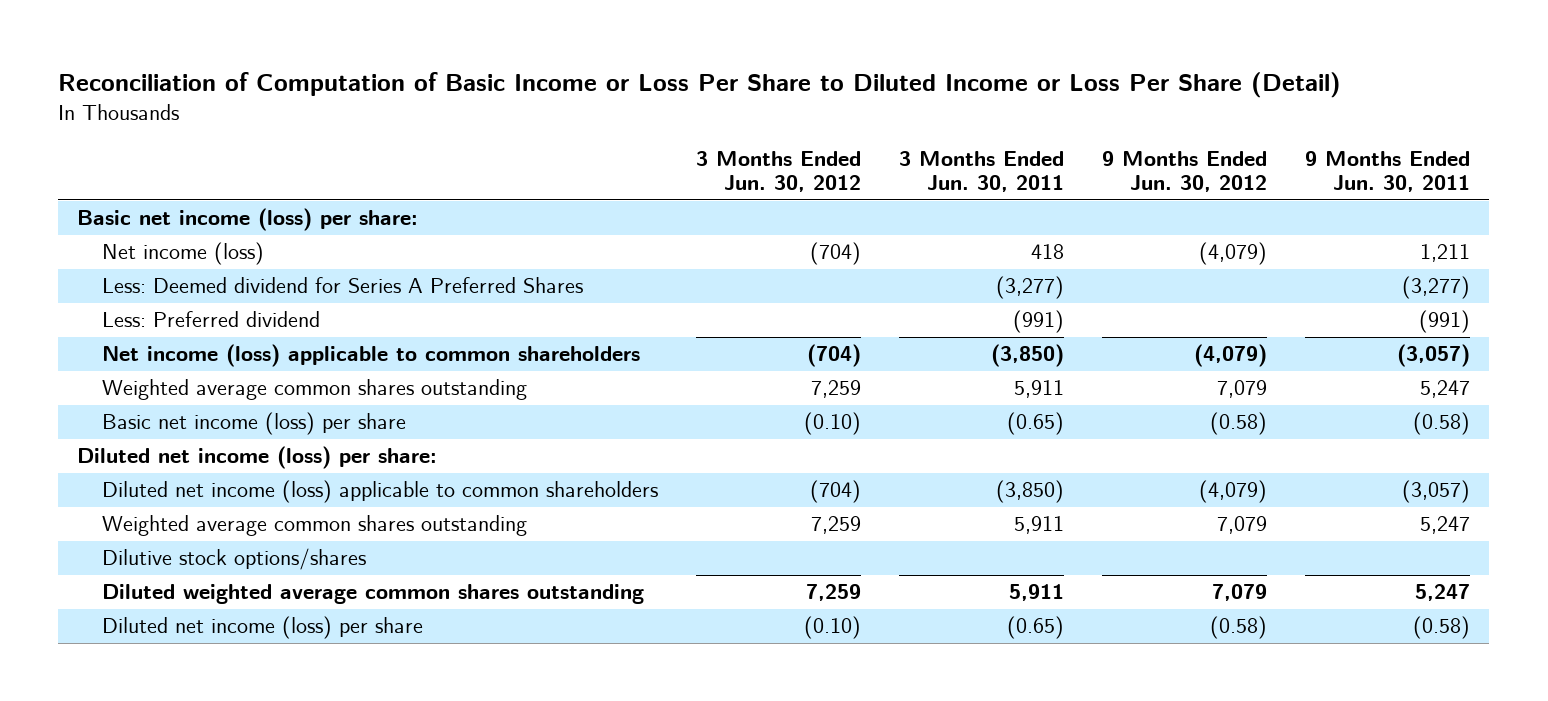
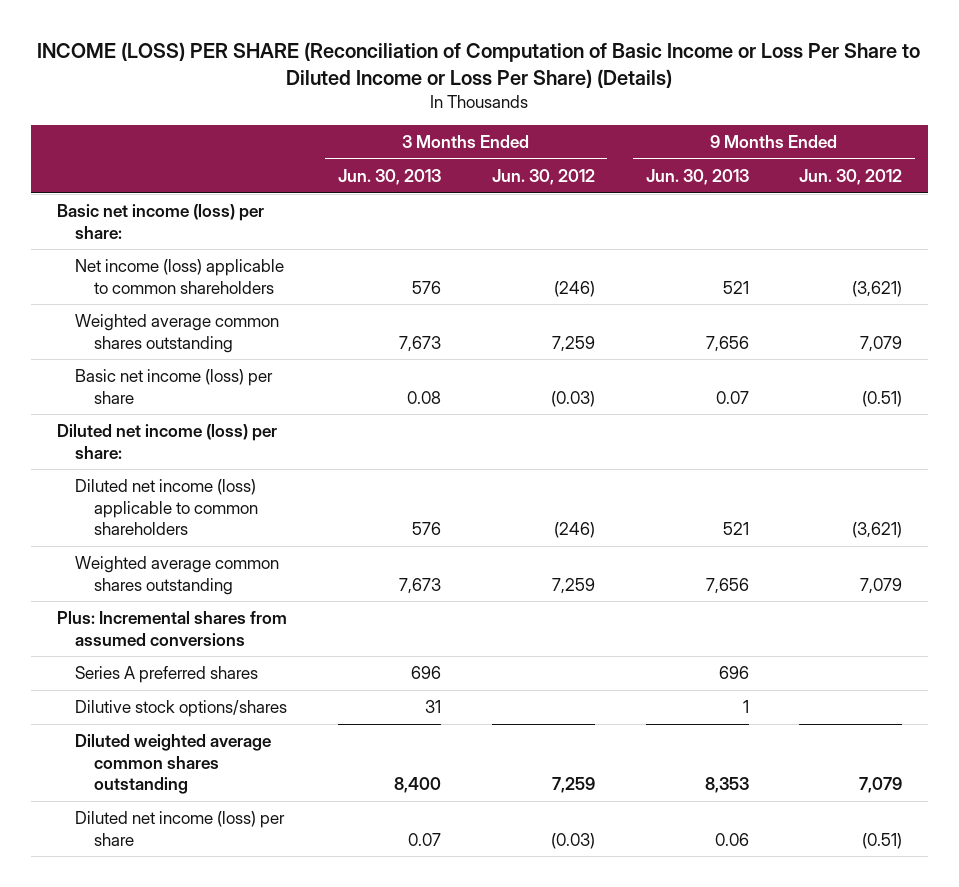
[58,72,1342,99] Reconciliation of Computation of Basic Income or Loss Per Share to Diluted Income or Loss Per Share (Detail) -> [37,42,921,88] INCOME (LOSS) PER SHARE (Reconciliation of Computation of Basic Income or Loss Per Share to Diluted Income or Loss Per Share) (Details)
[899,150,1065,193] 3 Months Ended Jun. 30, 2011 -> none
[1305,150,1471,193] 9 Months Ended Jun. 30, 2011 -> none
none -> [338,169,442,186] Jun. 30, 2013
none -> [645,169,749,186] Jun. 30, 2013
[101,242,264,266] Net income (loss) -> none
[101,277,583,294] Less: Deemed dividend for Series A Preferred Shares -> none
[101,311,320,328] Less: Preferred dividend -> none
[807,344,862,368] (704) -> [553,280,595,297] (246)
[1194,344,1268,368] (4,079) -> [852,280,903,297] (3,621)
[804,412,862,436] (0.10) -> [550,390,595,407] (0.03)
[1210,412,1268,436] (0.58) -> [862,390,903,407] (0.51)
[810,480,862,504] (704) -> [553,522,595,539] (246)
[1199,480,1268,504] (4,079) -> [852,522,903,539] (3,621)
none -> [56,611,287,646] Plus: Incremental shares from assumed conversions
none -> [75,666,259,684] Series A preferred shares
[804,616,862,640] (0.10) -> [550,832,595,849] (0.03)
[1210,616,1268,640] (0.58) -> [862,832,903,849] (0.51)

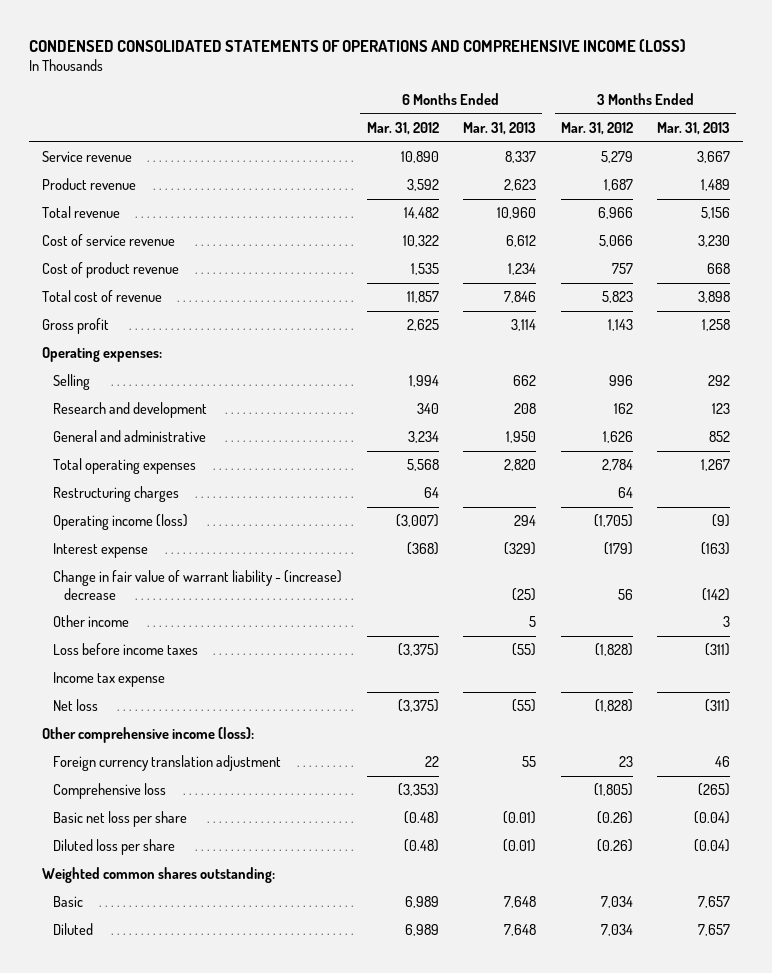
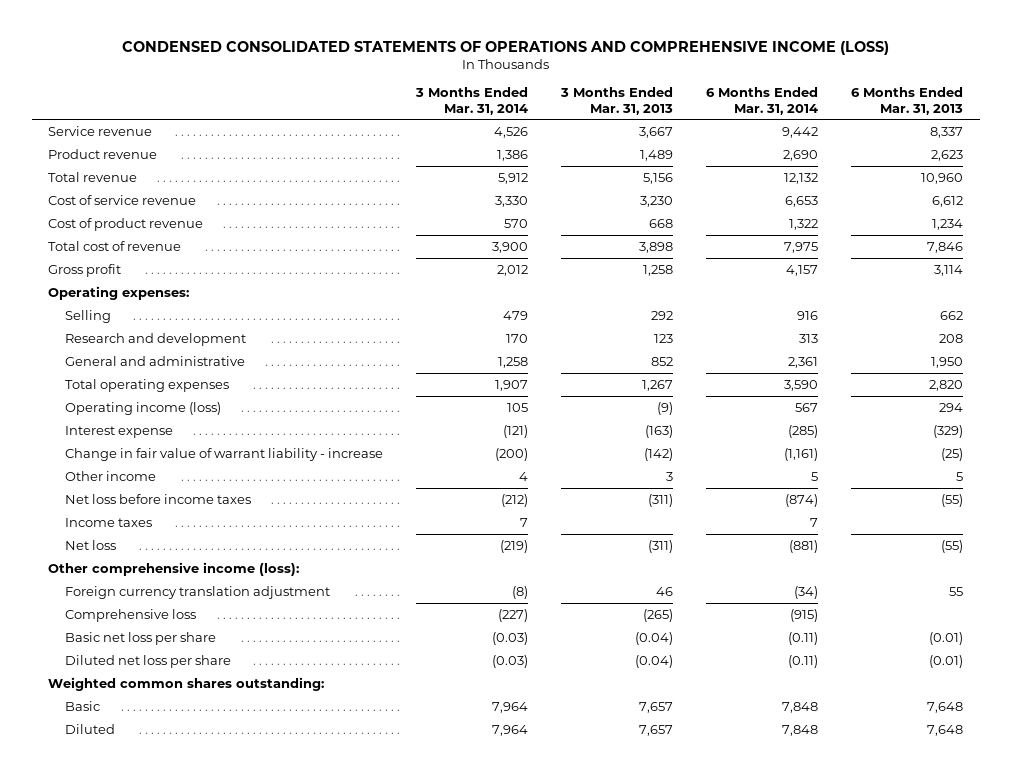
[366,121,439,135] Mar. 31, 2012 -> none
[560,121,633,135] Mar. 31, 2012 -> none
none -> [415,87,529,115] 3 Months Ended Mar. 31, 2014
none -> [706,87,819,115] 6 Months Ended Mar. 31, 2014
[52,486,179,503] Restructuring charges -> none
[52,570,342,600] Change in fair value of warrant liability - (increase) decrease -> [65,447,384,461] Change in fair value of warrant liability - increase
[52,643,198,656] Loss before income taxes -> [65,493,252,504] Net loss before income taxes
[52,672,165,688] Income tax expense -> [65,517,153,527] Income taxes
[52,839,175,856] Diluted loss per share -> [65,654,232,668] Diluted net loss per share

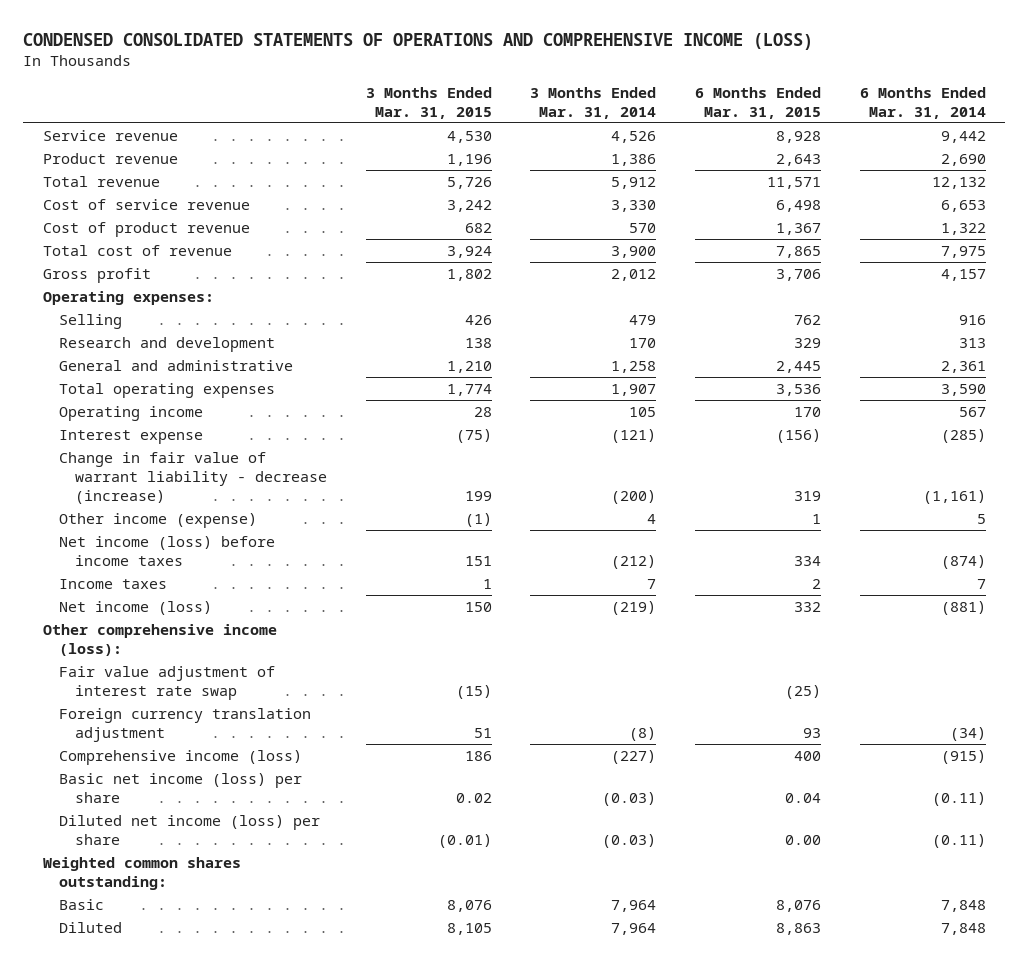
[560,87,674,115] 3 Months Ended Mar. 31, 2013 -> none
[851,87,964,115] 6 Months Ended Mar. 31, 2013 -> none
none -> [365,86,492,119] 3 Months Ended Mar. 31, 2015
none -> [695,86,822,119] 6 Months Ended Mar. 31, 2015
[65,401,222,415] Operating income (loss) -> [58,405,203,421] Operating income
[65,447,384,461] Change in fair value of warrant liability - increase -> [58,451,327,504] Change in fair value of warrant liability - decrease (increase)
[65,470,157,481] Other income -> [58,512,257,528] Other income (expense)
[65,493,252,504] Net loss before income taxes -> [58,535,275,566] Net income (loss) before income taxes
[65,539,117,550] Net loss -> [58,600,212,615] Net income (loss)
none -> [58,665,275,700] Fair value adjustment of interest rate swap
[65,608,197,622] Comprehensive loss -> [58,749,302,765] Comprehensive income (loss)
[65,631,217,645] Basic net loss per share -> [58,772,302,803] Basic net income (loss) per share
[65,654,232,668] Diluted net loss per share -> [58,814,320,845] Diluted net income (loss) per share

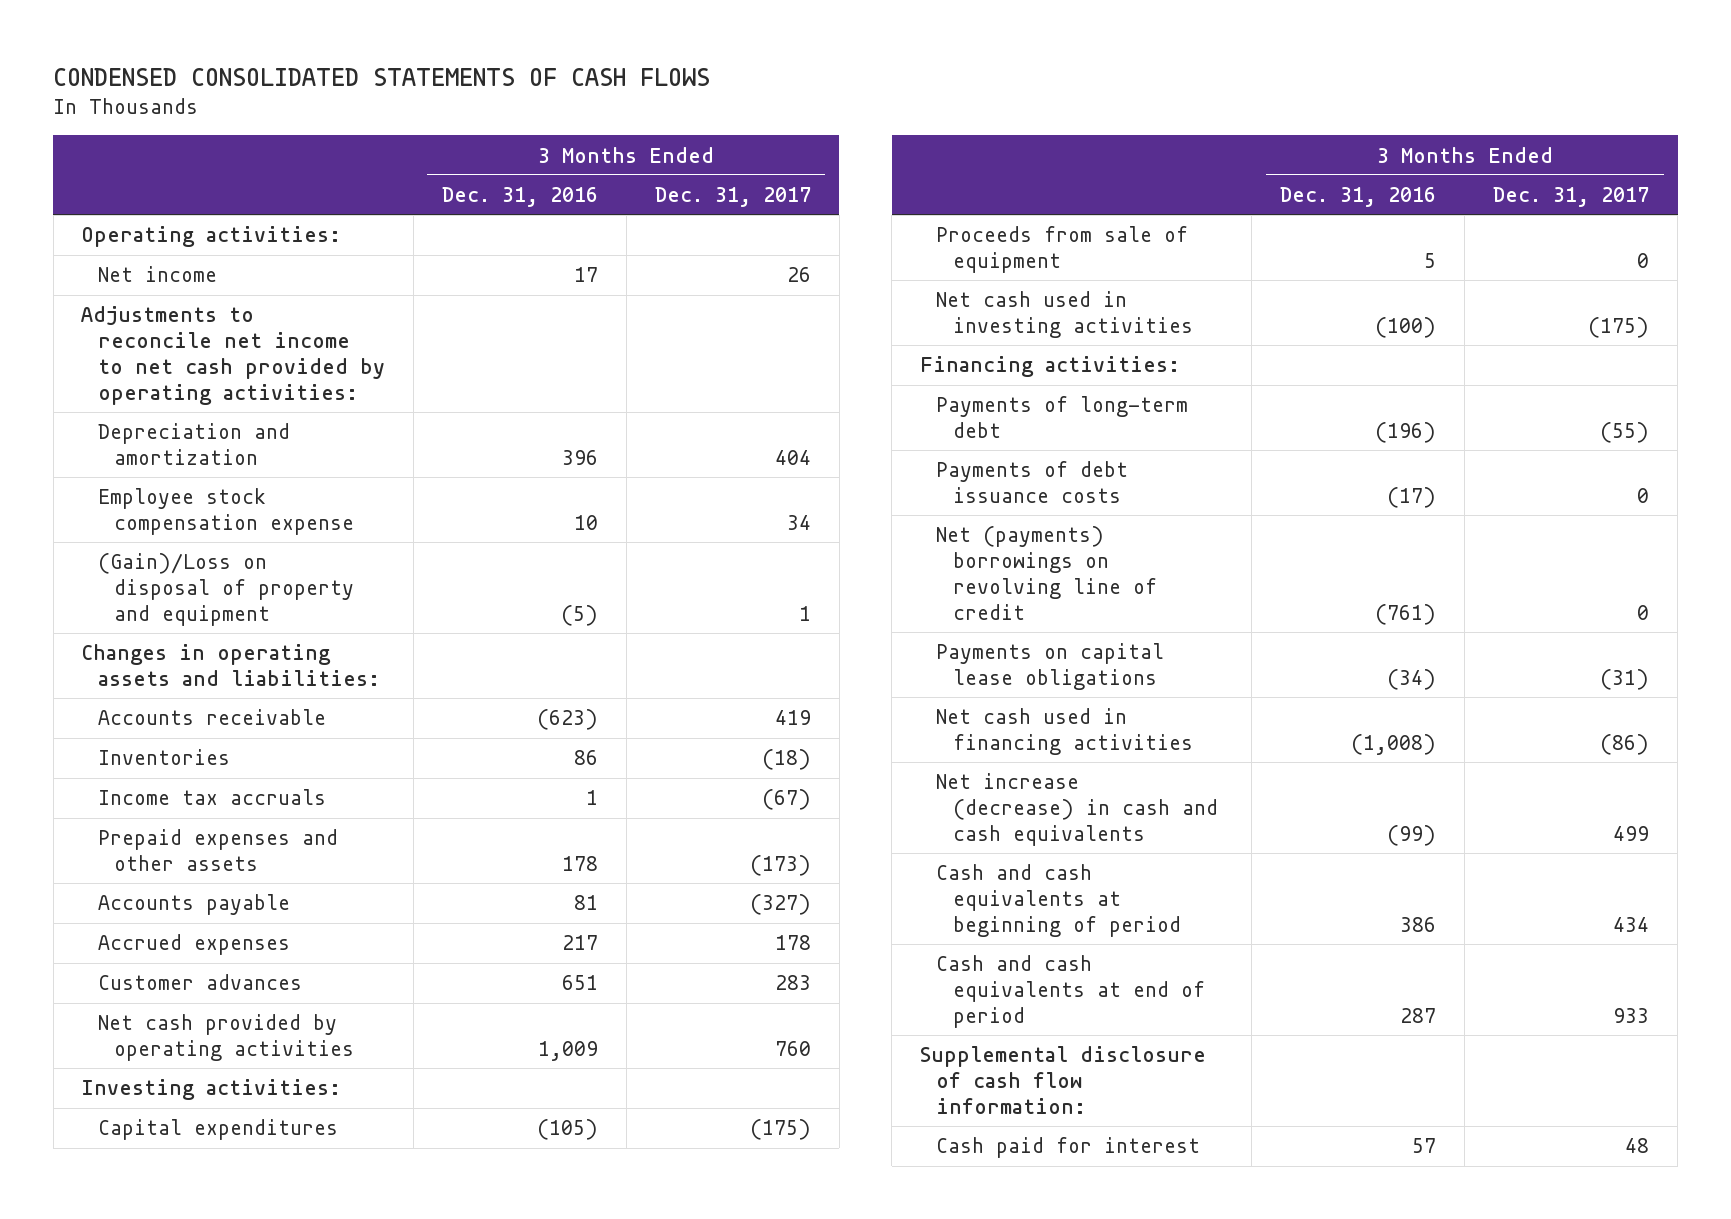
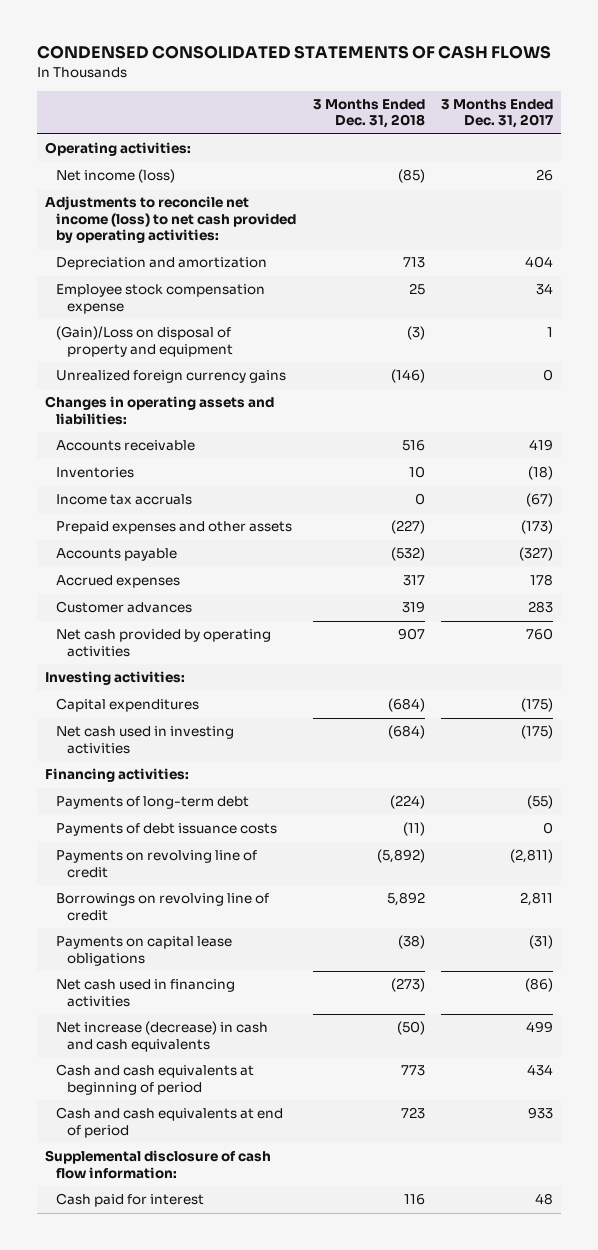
[441,187,598,208] Dec. 31, 2016 -> none
none -> [312,98,425,129] 3 Months Ended Dec. 31, 2018
[97,266,217,283] Net income -> [56,169,176,184] Net income (loss)
[81,306,385,405] Adjustments to reconcile net income to net cash provided by operating activities: -> [45,196,297,244] Adjustments to reconcile net income (loss) to net cash provided by operating activities:
none -> [56,370,287,384] Unrealized foreign currency gains
[936,226,1189,273] Proceeds from sale of equipment -> none
[936,526,1157,620] Net (payments) borrowings on revolving line of credit -> [56,850,258,878] Payments on revolving line of credit
[1637,604,1650,620] 0 -> [509,849,553,864] (2,811)
none -> [56,893,270,921] Borrowings on revolving line of credit

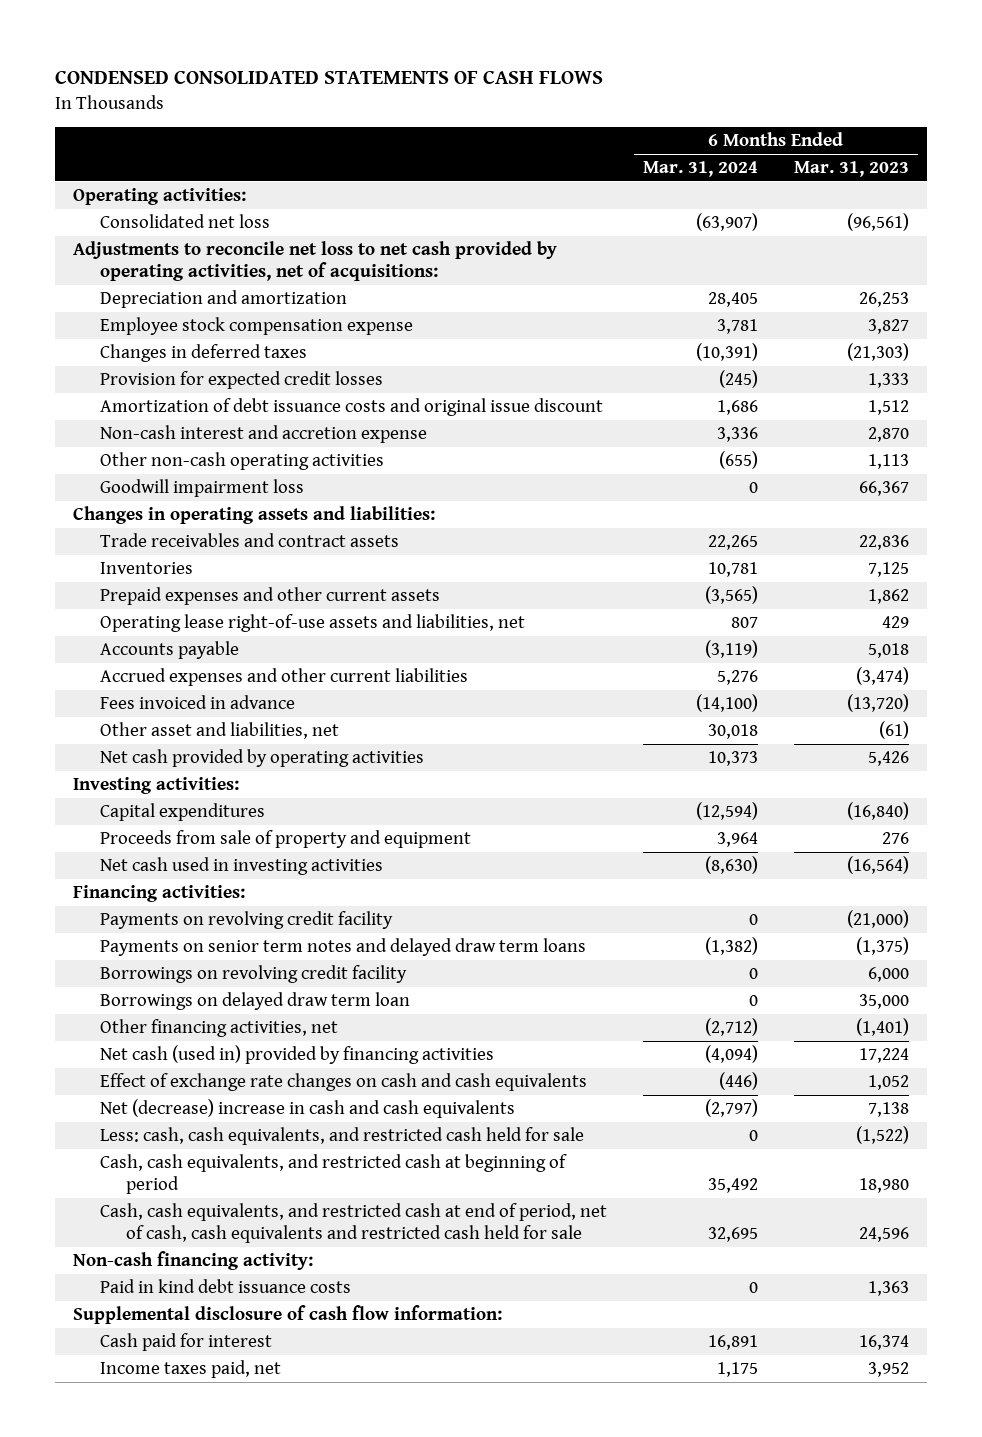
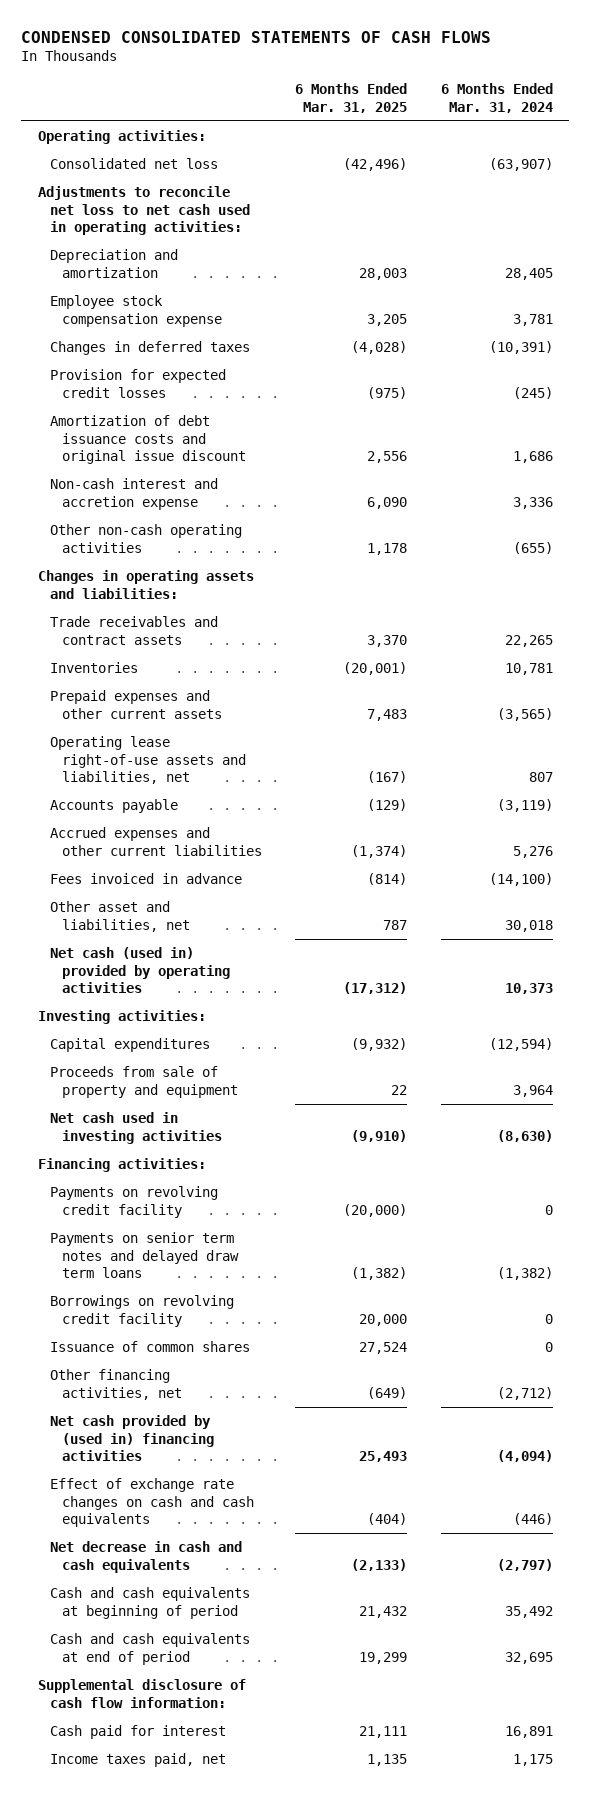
[794,161,910,178] Mar. 31, 2023 -> none
none -> [295,83,408,113] 6 Months Ended Mar. 31, 2025
[73,241,558,282] Adjustments to reconcile net loss to net cash provided by operating activities, net of acquisitions: -> [37,185,250,236] Adjustments to reconcile net loss to net cash used in operating activities:
[99,479,304,498] Goodwill impairment loss -> none
[99,749,424,768] Net cash provided by operating activities -> [49,946,230,994] Net cash (used in) provided by operating activities
[99,992,410,1011] Borrowings on delayed draw term loan -> none
none -> [49,1340,250,1352] Issuance of common shares
[99,1045,494,1065] Net cash (used in) provided by financing activities -> [49,1414,214,1462] Net cash provided by (used in) financing activities
[99,1127,584,1146] Less: cash, cash equivalents, and restricted cash held for sale -> none
[73,1251,314,1271] Non-cash financing activity: -> none
[99,1279,351,1294] Paid in kind debt issuance costs -> none
[99,1099,515,1119] Net (decrease) increase in cash and cash equivalents -> [49,1540,242,1573] Net decrease in cash and cash equivalents
[99,1154,567,1195] Cash, cash equivalents, and restricted cash at beginning of period -> [49,1586,250,1619] Cash and cash equivalents at beginning of period
[99,1203,607,1244] Cash, cash equivalents, and restricted cash at end of period, net of cash, cash equivalents and restricted cash held for sale -> [49,1632,250,1665] Cash and cash equivalents at end of period

